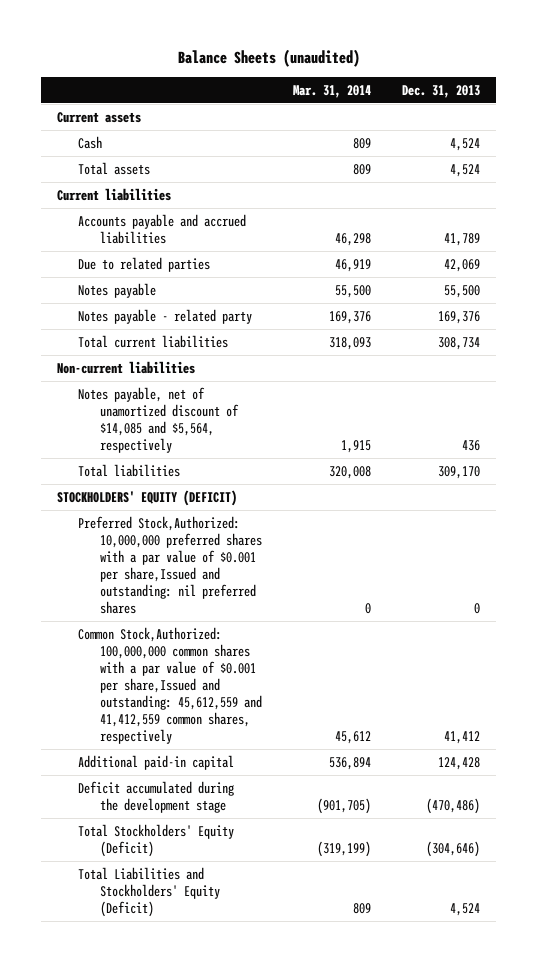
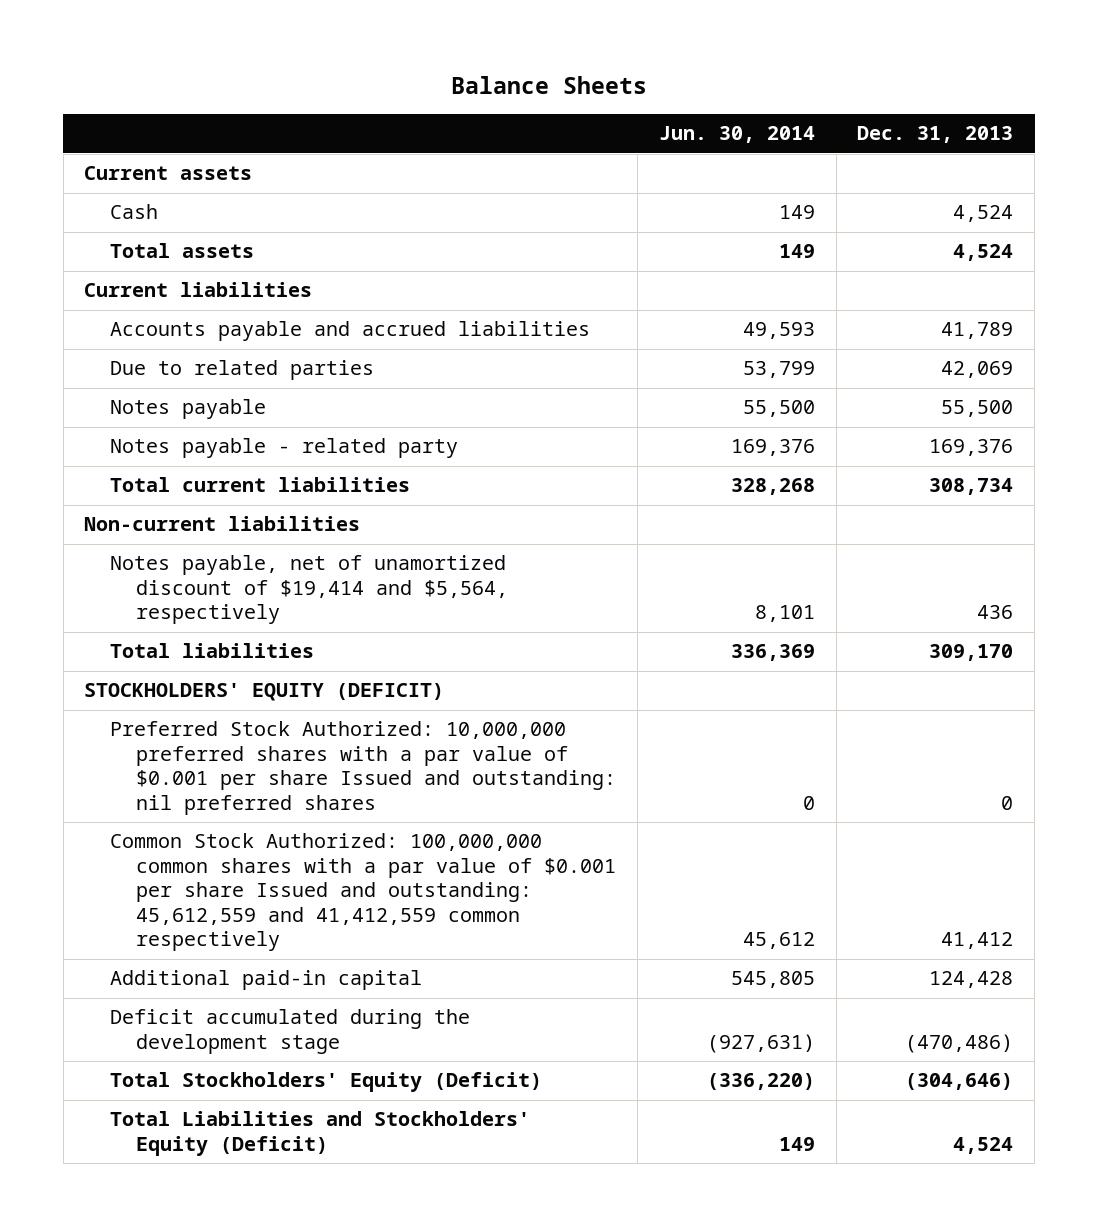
[177,48,360,67] Balance Sheets (unaudited) -> [450,76,647,95] Balance Sheets
[293,84,372,98] Mar. 31, 2014 -> none
none -> [658,126,815,144] Jun. 30, 2014
[78,386,239,454] Notes payable, net of unamortized discount of $14,085 and $5,564, respectively -> [110,555,509,625] Notes payable, net of unamortized discount of $19,414 and $5,564, respectively
[78,515,262,615] Preferred Stock,Authorized: 10,000,000 preferred shares with a par value of $0.001 per share,Issued and outstanding: nil preferred shares -> [110,721,617,815] Preferred Stock Authorized: 10,000,000 preferred shares with a par value of $0.001 per share Issued and outstanding: nil preferred shares
[78,626,262,745] Common Stock,Authorized: 100,000,000 common shares with a par value of $0.001 per share,Issued and outstanding: 45,612,559 and 41,412,559 common shares, respectively -> [110,833,617,952] Common Stock Authorized: 100,000,000 common shares with a par value of $0.001 per share Issued and outstanding: 45,612,559 and 41,412,559 common respectively

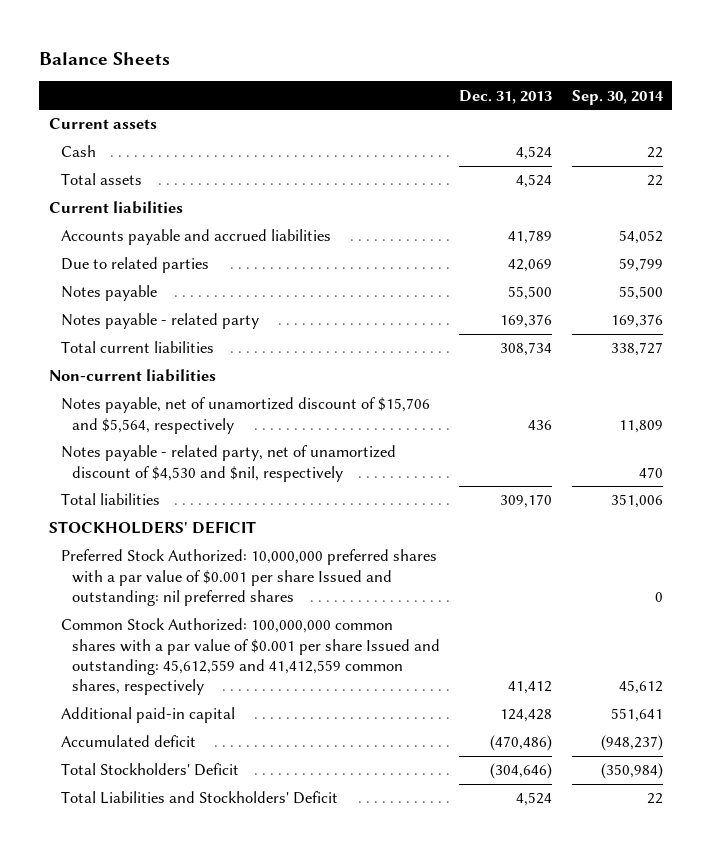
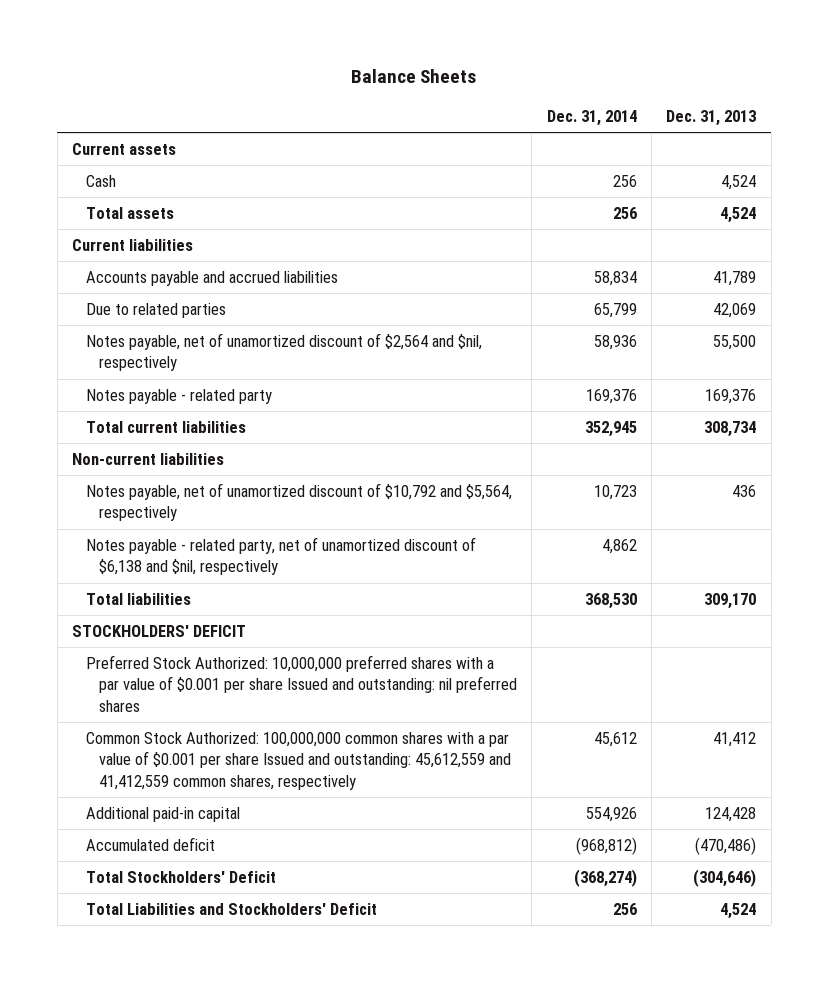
[571,89,664,105] Sep. 30, 2014 -> none
none -> [546,109,637,126] Dec. 31, 2014
[60,285,157,302] Notes payable -> [85,333,482,372] Notes payable, net of unamortized discount of $2,564 and $nil, respectively
[60,397,430,434] Notes payable, net of unamortized discount of $15,706 and $5,564, respectively -> [85,483,512,522] Notes payable, net of unamortized discount of $10,792 and $5,564, respectively
[60,445,396,482] Notes payable - related party, net of unamortized discount of $4,530 and $nil, respectively -> [85,537,476,576] Notes payable - related party, net of unamortized discount of $6,138 and $nil, respectively

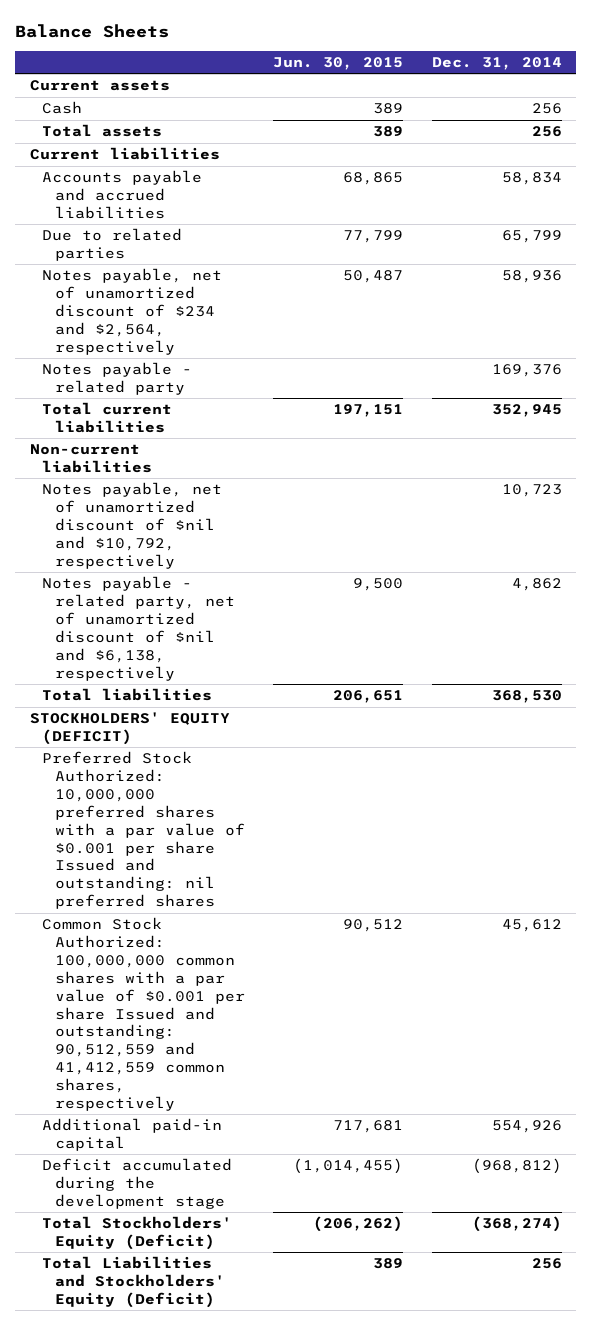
[666,109,757,126] Dec. 31, 2013 -> none
none -> [273,57,404,71] Jun. 30, 2015
[85,333,482,372] Notes payable, net of unamortized discount of $2,564 and $nil, respectively -> [42,268,223,355] Notes payable, net of unamortized discount of $234 and $2,564, respectively
[85,483,512,522] Notes payable, net of unamortized discount of $10,792 and $5,564, respectively -> [42,482,223,569] Notes payable, net of unamortized discount of $nil and $10,792, respectively
[85,537,476,576] Notes payable - related party, net of unamortized discount of $6,138 and $nil, respectively -> [42,576,235,681] Notes payable - related party, net of unamortized discount of $nil and $6,138, respectively
[72,625,247,638] STOCKHOLDERS' DEFICIT -> [29,712,230,746] STOCKHOLDERS' EQUITY (DEFICIT)
[85,732,512,790] Common Stock Authorized: 100,000,000 common shares with a par value of $0.001 per share Issued and outstanding: 45,612,559 and 41,412,559 common shares, respectively -> [42,917,245,1111] Common Stock Authorized: 100,000,000 common shares with a par value of $0.001 per share Issued and outstanding: 90,512,559 and 41,412,559 common shares, respectively
[85,837,215,852] Accumulated deficit -> [42,1158,233,1209] Deficit accumulated during the development stage
[85,871,276,884] Total Stockholders' Deficit -> [42,1216,233,1251] Total Stockholders' Equity (Deficit)
[85,903,377,916] Total Liabilities and Stockholders' Deficit -> [42,1256,225,1308] Total Liabilities and Stockholders' Equity (Deficit)

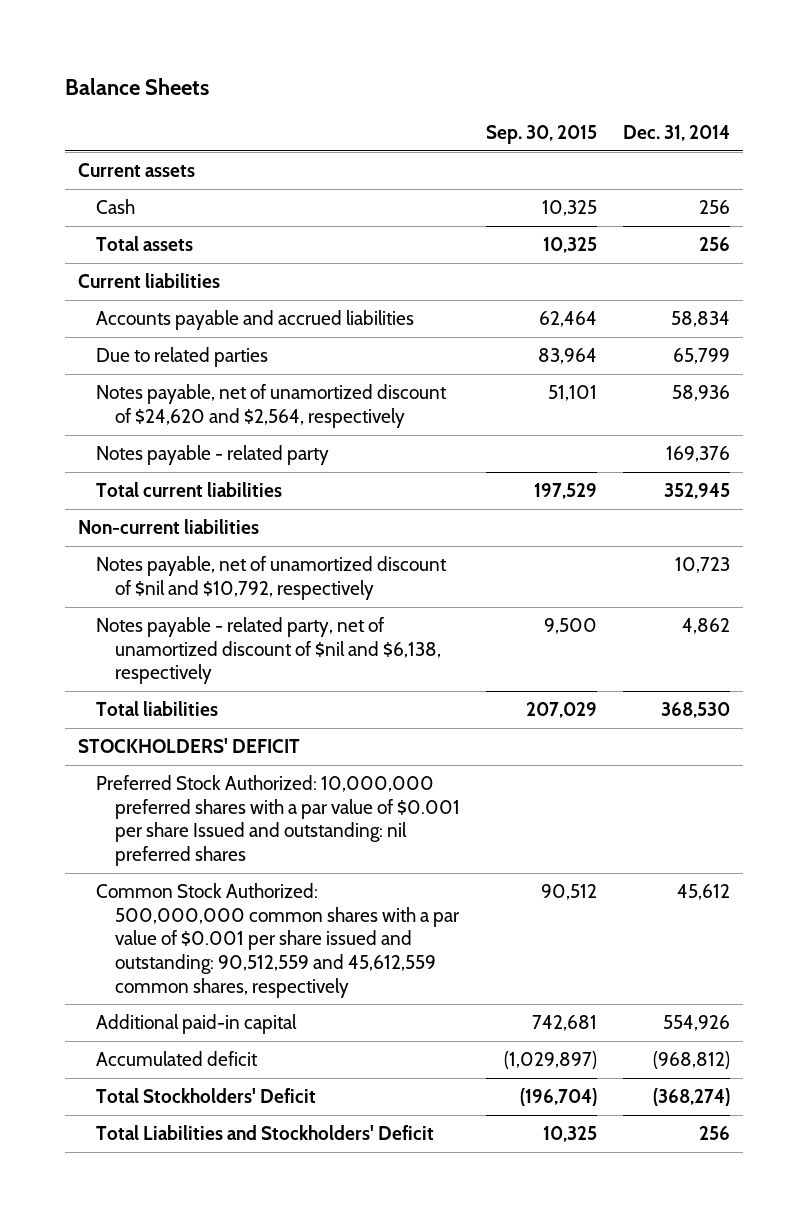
[273,57,404,71] Jun. 30, 2015 -> none
none -> [486,124,598,144] Sep. 30, 2015
[42,268,223,355] Notes payable, net of unamortized discount of $234 and $2,564, respectively -> [96,384,448,428] Notes payable, net of unamortized discount of $24,620 and $2,564, respectively
[29,712,230,746] STOCKHOLDERS' EQUITY (DEFICIT) -> [77,738,300,754] STOCKHOLDERS' DEFICIT
[42,917,245,1111] Common Stock Authorized: 100,000,000 common shares with a par value of $0.001 per share Issued and outstanding: 90,512,559 and 41,412,559 common shares, respectively -> [96,883,461,998] Common Stock Authorized: 500,000,000 common shares with a par value of $0.001 per share issued and outstanding: 90,512,559 and 45,612,559 common shares, respectively
[42,1158,233,1209] Deficit accumulated during the development stage -> [96,1051,259,1067] Accumulated deficit
[42,1216,233,1251] Total Stockholders' Equity (Deficit) -> [96,1088,317,1104] Total Stockholders' Deficit
[42,1256,225,1308] Total Liabilities and Stockholders' Equity (Deficit) -> [96,1125,435,1141] Total Liabilities and Stockholders' Deficit

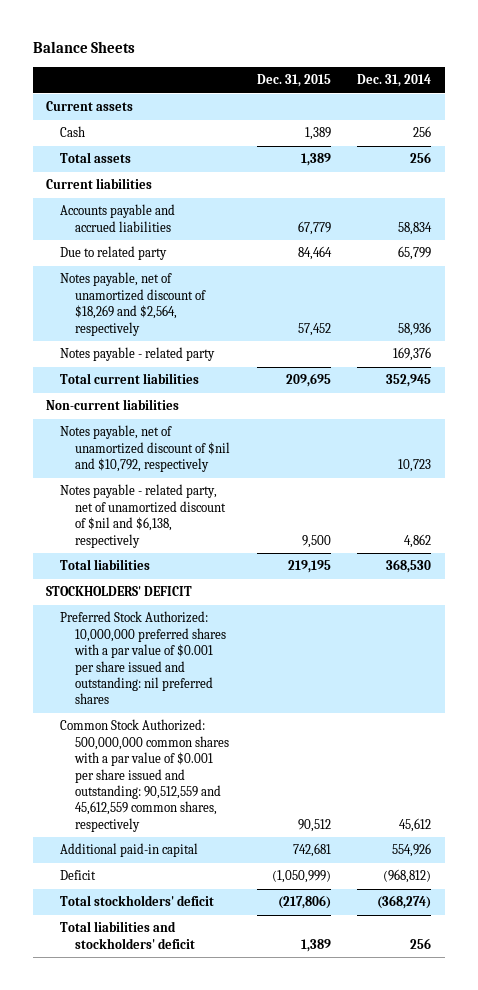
[486,124,598,144] Sep. 30, 2015 -> none
none -> [256,74,331,88] Dec. 31, 2015
[96,347,269,368] Due to related parties -> [60,246,168,261] Due to related party
[96,384,448,428] Notes payable, net of unamortized discount of $24,620 and $2,564, respectively -> [60,272,206,336] Notes payable, net of unamortized discount of $18,269 and $2,564, respectively
[96,775,461,866] Preferred Stock Authorized: 10,000,000 preferred shares with a par value of $0.001 per share Issued and outstanding: nil preferred shares -> [60,611,226,705] Preferred Stock Authorized: 10,000,000 preferred shares with a par value of $0.001 per share issued and outstanding: nil preferred shares
[96,1051,259,1067] Accumulated deficit -> [60,870,97,881] Deficit
[96,1088,317,1104] Total Stockholders' Deficit -> [60,895,215,907] Total stockholders' deficit
[96,1125,435,1141] Total Liabilities and Stockholders' Deficit -> [60,921,195,949] Total liabilities and stockholders' deficit

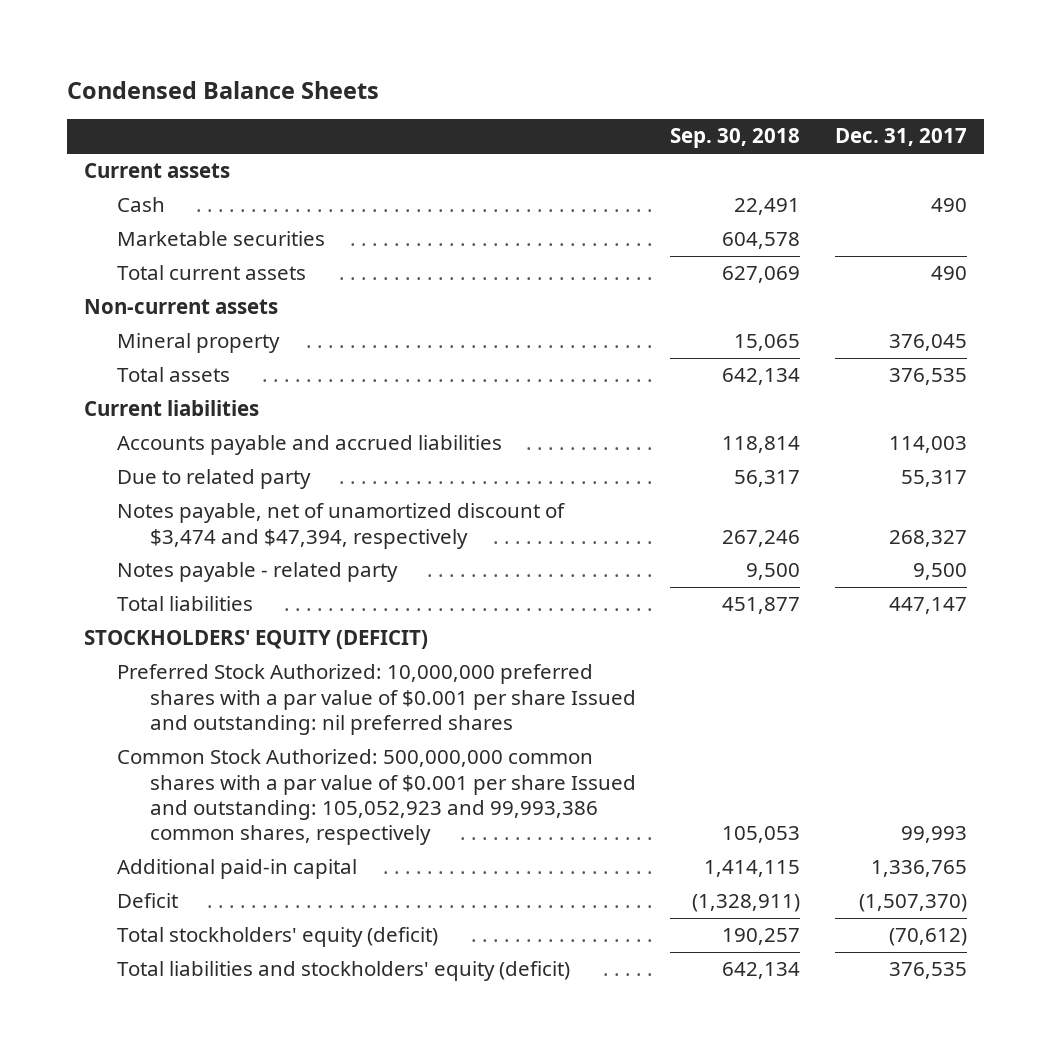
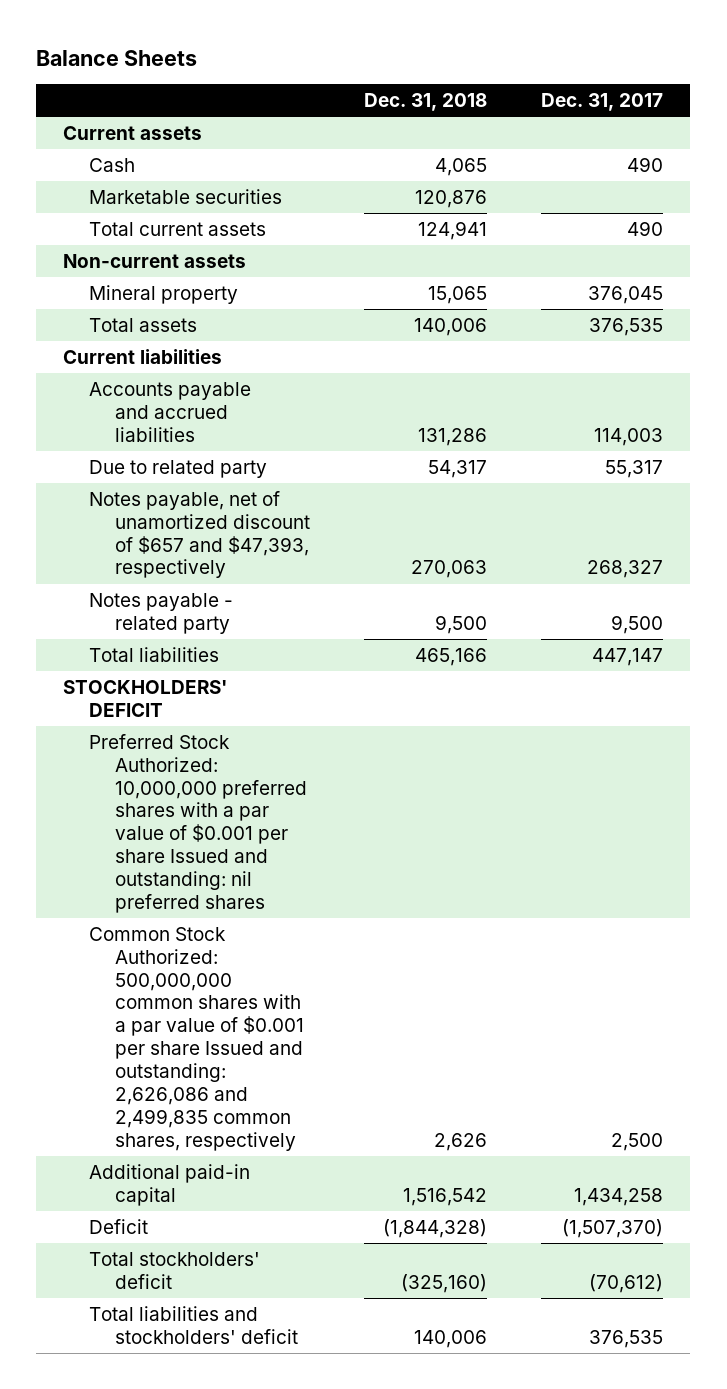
[67,80,380,99] Condensed Balance Sheets -> [36,49,198,66] Balance Sheets
[670,128,801,149] Sep. 30, 2018 -> none
none -> [364,93,488,112] Dec. 31, 2018
[116,503,565,549] Notes payable, net of unamortized discount of $3,474 and $47,394, respectively -> [89,490,311,579] Notes payable, net of unamortized discount of $657 and $47,393, respectively
[84,630,429,650] STOCKHOLDERS' EQUITY (DEFICIT) -> [63,679,228,717] STOCKHOLDERS' DEFICIT
[116,749,636,846] Common Stock Authorized: 500,000,000 common shares with a par value of $0.001 per share Issued and outstanding: 105,052,923 and 99,993,386 common shares, respectively -> [89,926,305,1151] Common Stock Authorized: 500,000,000 common shares with a par value of $0.001 per share Issued and outstanding: 2,626,086 and 2,499,835 common shares, respectively
[900,826,967,844] 99,993 -> [611,1132,664,1151] 2,500
[870,860,967,878] 1,336,765 -> [574,1187,664,1206] 1,434,258
[116,927,438,948] Total stockholders' equity (deficit) -> [89,1251,261,1289] Total stockholders' deficit
[116,961,570,982] Total liabilities and stockholders' equity (deficit) -> [89,1305,299,1344] Total liabilities and stockholders' deficit

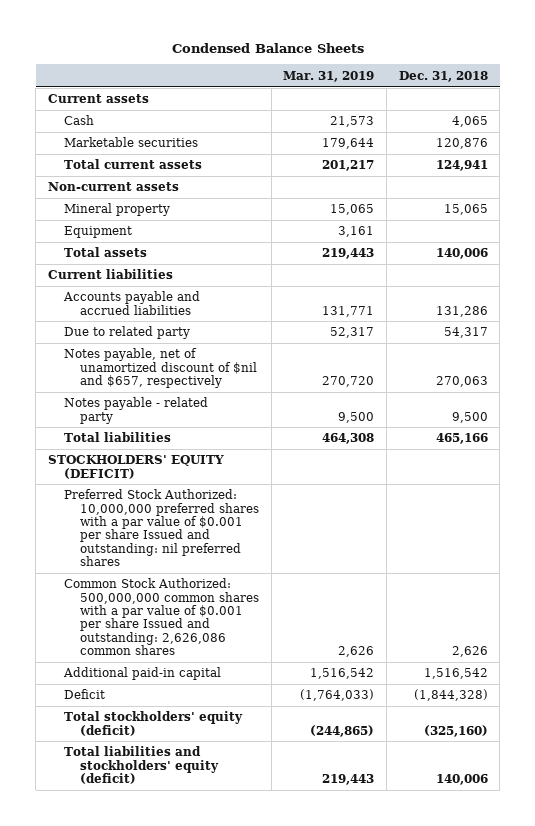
[36,49,198,66] Balance Sheets -> [171,43,364,54] Condensed Balance Sheets
[541,93,664,112] Dec. 31, 2017 -> none
none -> [283,70,375,82] Mar. 31, 2019
none -> [63,226,132,239] Equipment
[89,490,311,579] Notes payable, net of unamortized discount of $657 and $47,393, respectively -> [63,348,258,389] Notes payable, net of unamortized discount of $nil and $657, respectively
[63,679,228,717] STOCKHOLDERS' DEFICIT -> [47,455,224,479] STOCKHOLDERS' EQUITY (DEFICIT)
[89,926,305,1151] Common Stock Authorized: 500,000,000 common shares with a par value of $0.001 per share Issued and outstanding: 2,626,086 and 2,499,835 common shares, respectively -> [63,578,260,656] Common Stock Authorized: 500,000,000 common shares with a par value of $0.001 per share Issued and outstanding: 2,626,086 common shares
[89,1251,261,1289] Total stockholders' deficit -> [63,711,243,736] Total stockholders' equity (deficit)
[89,1305,299,1344] Total liabilities and stockholders' deficit -> [63,746,220,785] Total liabilities and stockholders' equity (deficit)

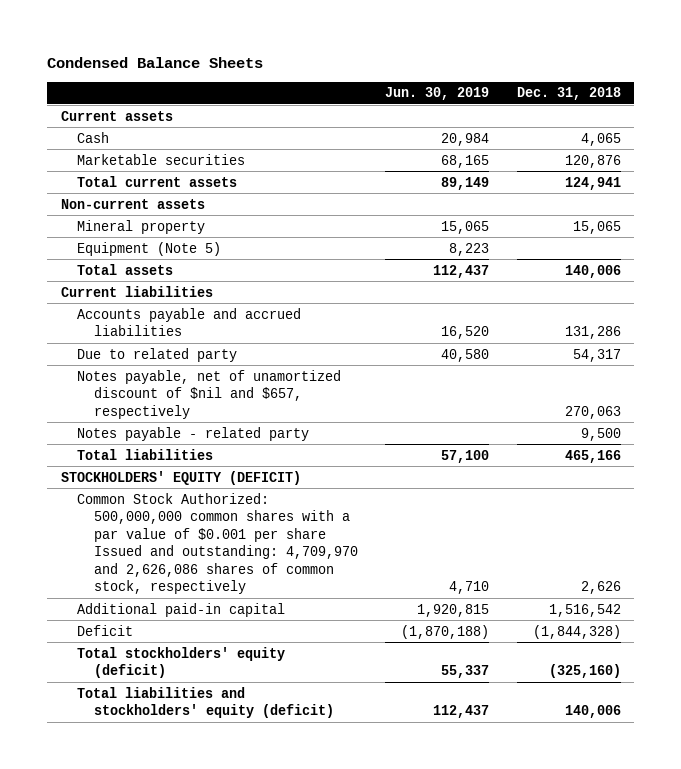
[283,70,375,82] Mar. 31, 2019 -> none
none -> [385,87,490,101] Jun. 30, 2019
[63,226,132,239] Equipment -> [77,241,222,256] Equipment (Note 5)
[63,489,260,567] Preferred Stock Authorized: 10,000,000 preferred shares with a par value of $0.001 per share Issued and outstanding: nil preferred shares -> none
[63,578,260,656] Common Stock Authorized: 500,000,000 common shares with a par value of $0.001 per share Issued and outstanding: 2,626,086 common shares -> [77,492,358,595] Common Stock Authorized: 500,000,000 common shares with a par value of $0.001 per share Issued and outstanding: 4,709,970 and 2,626,086 shares of common stock, respectively

